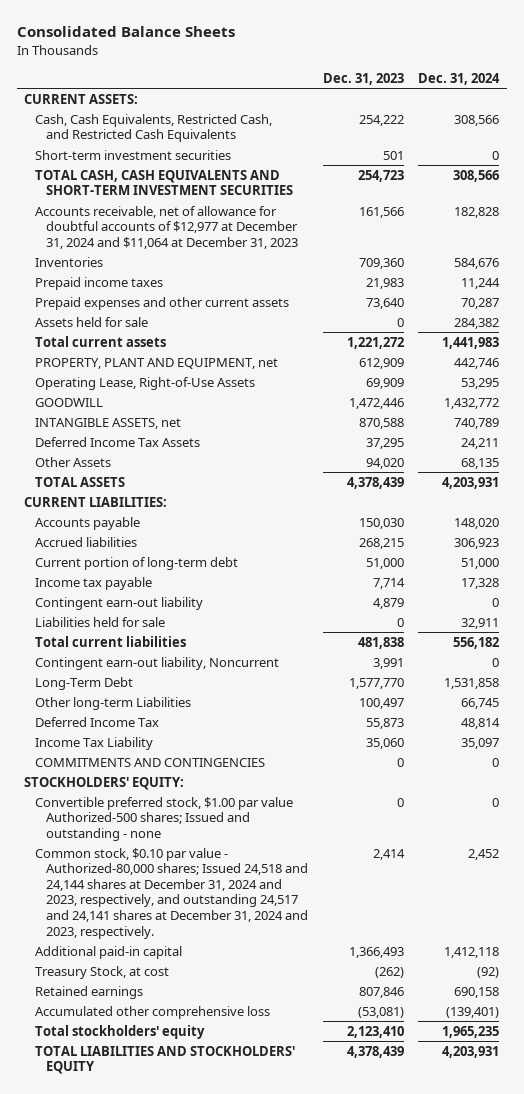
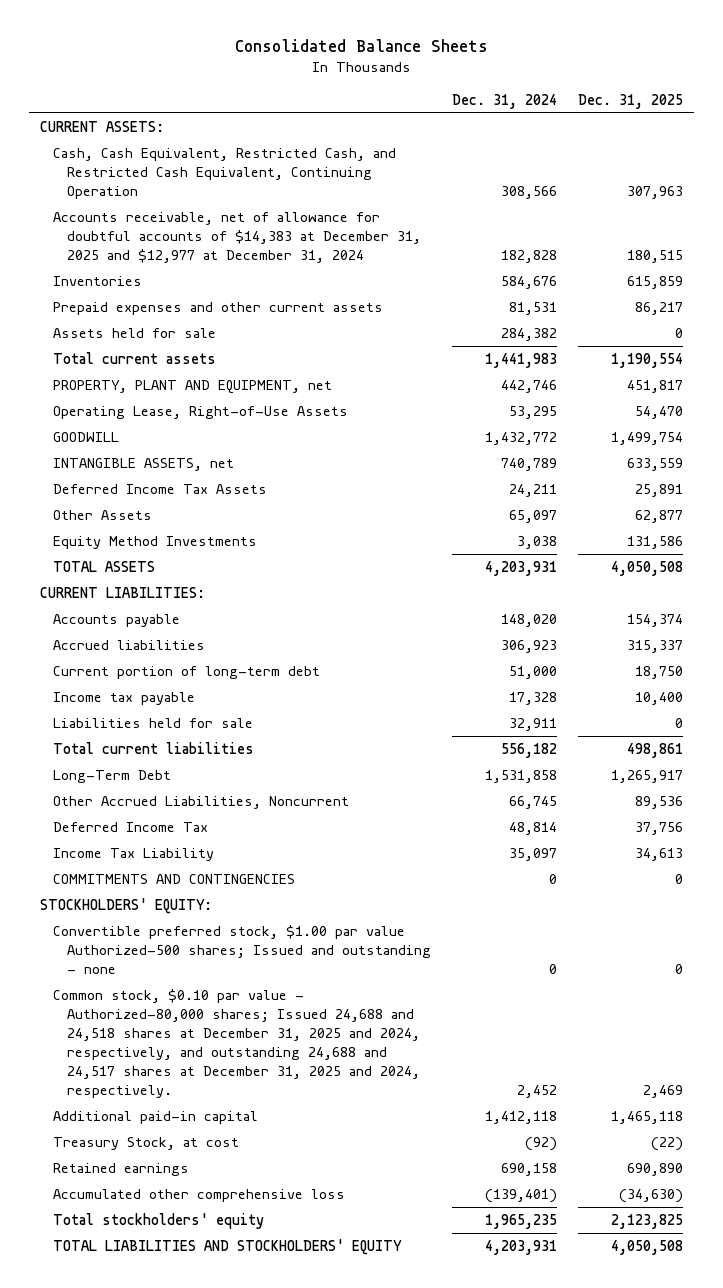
[322,72,404,85] Dec. 31, 2023 -> none
none -> [578,93,684,109] Dec. 31, 2025
[35,149,232,160] Short-term investment securities -> none
[35,169,294,196] TOTAL CASH, CASH EQUIVALENTS AND SHORT-TERM INVESTMENT SECURITIES -> none
[35,113,273,143] Cash, Cash Equivalents, Restricted Cash, and Restricted Cash Equivalents -> [53,148,397,200] Cash, Cash Equivalent, Restricted Cash, and Restricted Cash Equivalent, Continuing Operation
[35,205,299,249] Accounts receivable, net of allowance for doubtful accounts of $12,977 at December 31, 2024 and $11,064 at December 31, 2023 -> [53,212,421,264] Accounts receivable, net of allowance for doubtful accounts of $14,383 at December 31, 2025 and $12,977 at December 31, 2024
[35,276,164,290] Prepaid income taxes -> none
[461,297,500,309] 70,287 -> [509,302,558,316] 81,531
[461,457,500,469] 68,135 -> [509,510,558,524] 65,097
none -> [53,536,258,550] Equity Method Investments
[35,596,204,610] Contingent earn-out liability -> none
[35,656,280,670] Contingent earn-out liability, Noncurrent -> none
[35,696,192,710] Other long-term Liabilities -> [53,796,350,810] Other Accrued Liabilities, Noncurrent
[35,847,309,939] Common stock, $0.10 par value - Authorized-80,000 shares; Issued 24,518 and 24,144 shares at December 31, 2024 and 2023, respectively, and outstanding 24,517 and 24,141 shares at December 31, 2024 and 2023, respectively. -> [53,989,420,1098] Common stock, $0.10 par value - Authorized-80,000 shares; Issued 24,688 and 24,518 shares at December 31, 2025 and 2024, respectively, and outstanding 24,688 and 24,517 shares at December 31, 2025 and 2024, respectively.

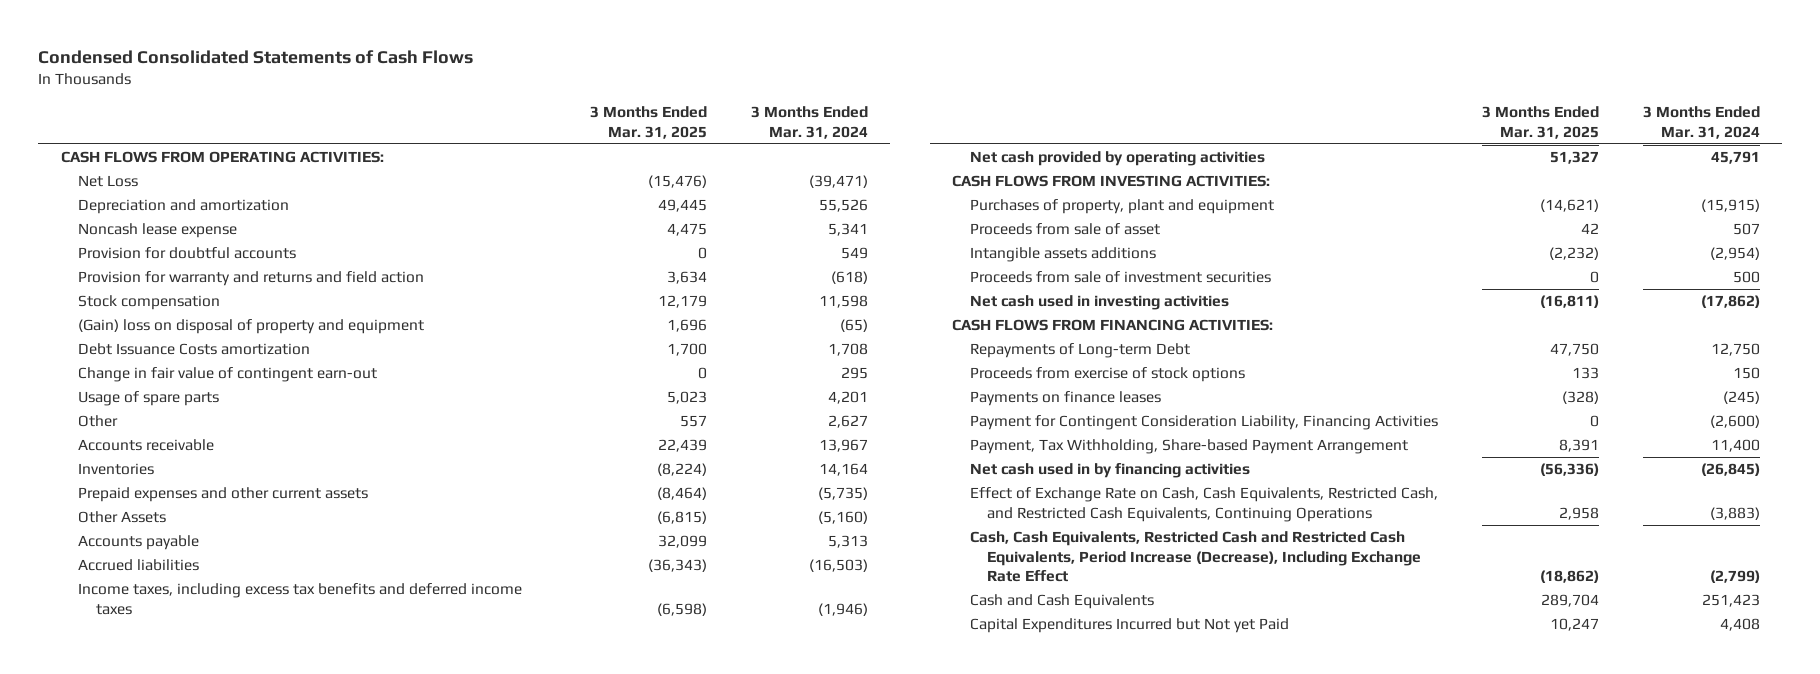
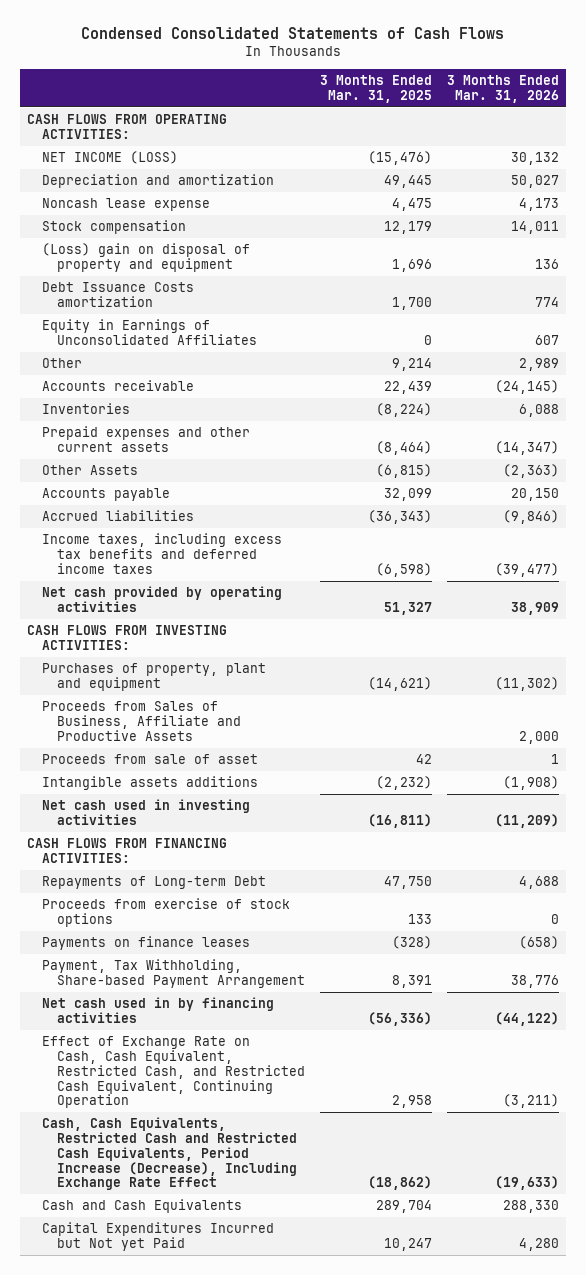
[751,106,869,139] 3 Months Ended Mar. 31, 2024 -> none
none -> [446,74,559,103] 3 Months Ended Mar. 31, 2026
[78,175,139,188] Net Loss -> [42,151,179,165] NET INCOME (LOSS)
[78,247,297,260] Provision for doubtful accounts -> none
[78,271,425,287] Provision for warranty and returns and field action -> none
[78,319,425,335] (Gain) loss on disposal of property and equipment -> [42,243,251,272] (Loss) gain on disposal of property and equipment
[78,367,378,383] Change in fair value of contingent earn-out -> none
[78,391,220,407] Usage of spare parts -> none
none -> [42,319,257,345] Equity in Earnings of Unconsolidated Affiliates
[680,415,708,428] 557 -> [391,358,432,372] 9,214
none -> [42,701,241,741] Proceeds from Sales of Business, Affiliate and Productive Assets
[969,271,1271,284] Proceeds from sale of investment securities -> none
[969,415,1438,431] Payment for Contingent Consideration Liability, Financing Activities -> none
[969,487,1438,522] Effect of Exchange Rate on Cash, Cash Equivalents, Restricted Cash, and Restricted Cash Equivalents, Continuing Operations -> [42,1036,305,1109] Effect of Exchange Rate on Cash, Cash Equivalent, Restricted Cash, and Restricted Cash Equivalent, Continuing Operation

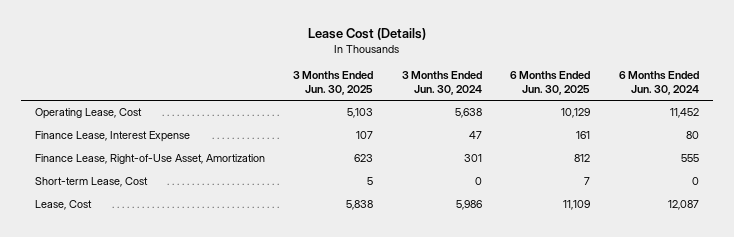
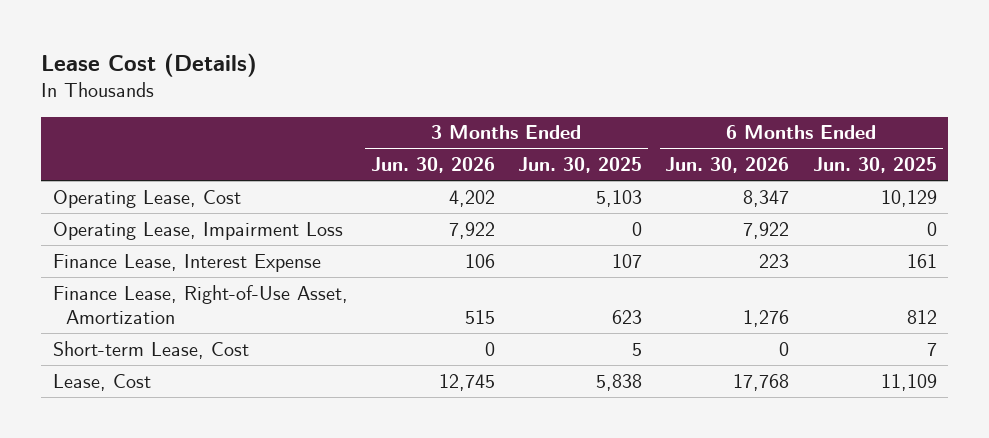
[401,71,482,96] 3 Months Ended Jun. 30, 2024 -> none
[618,71,699,96] 6 Months Ended Jun. 30, 2024 -> none
none -> [370,157,495,174] Jun. 30, 2026
none -> [665,157,790,174] Jun. 30, 2026
none -> [52,221,343,240] Operating Lease, Impairment Loss

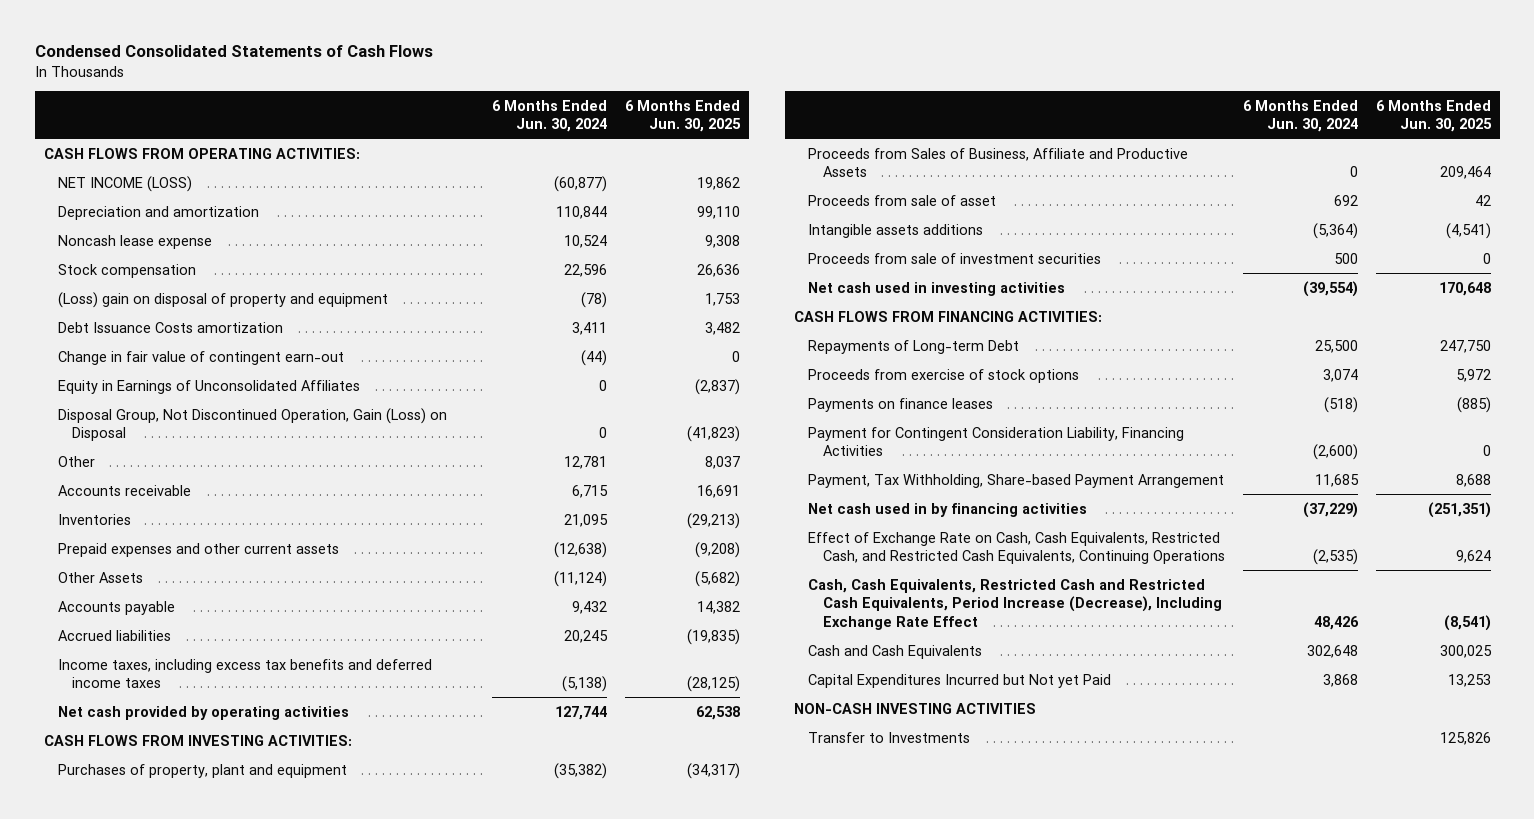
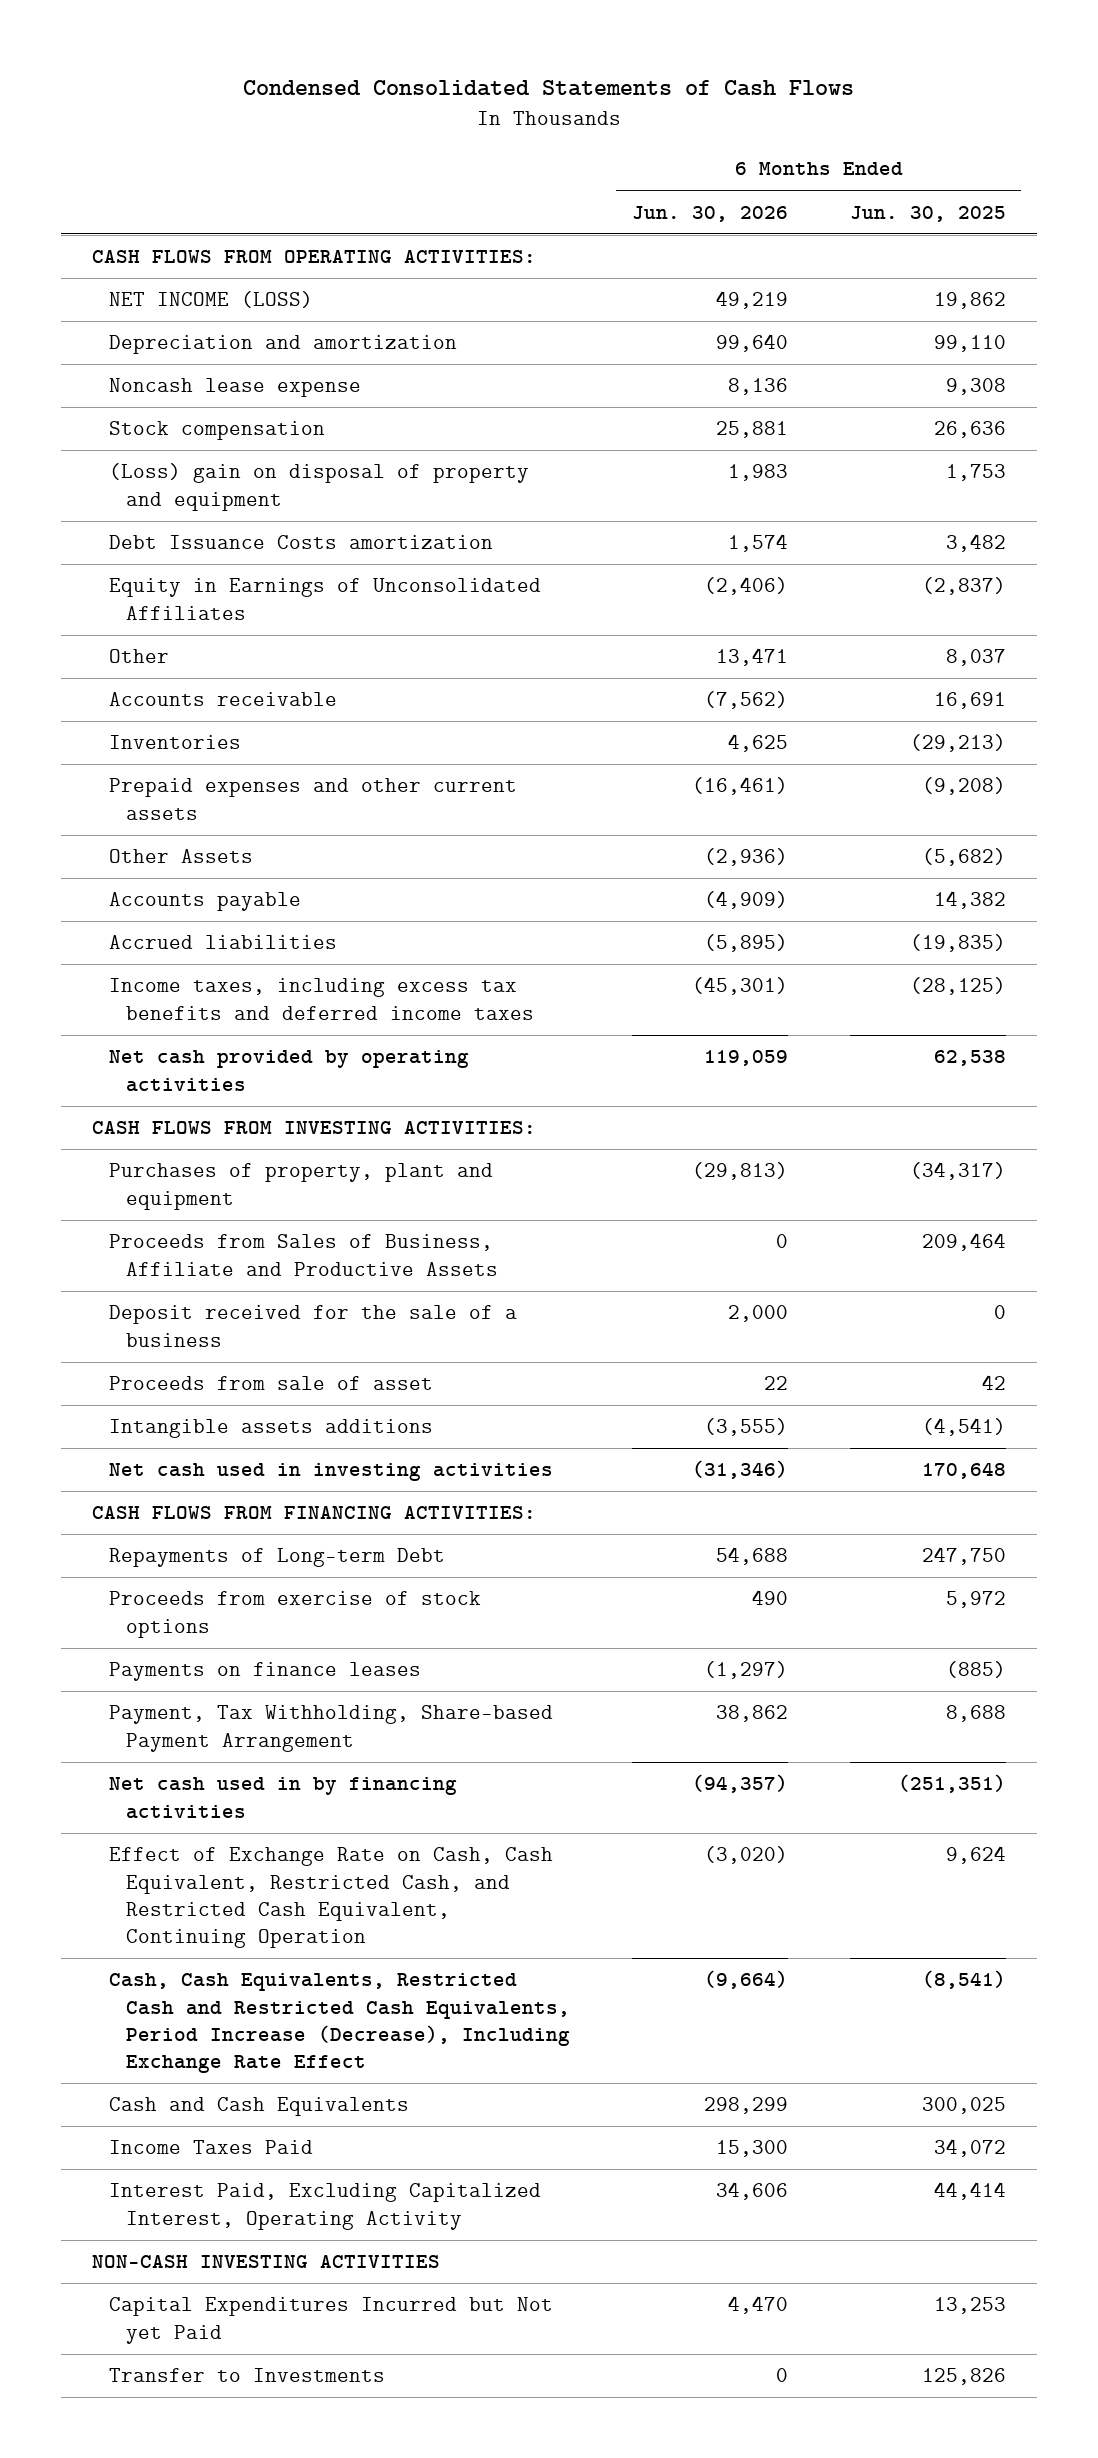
[491,99,607,133] 6 Months Ended Jun. 30, 2024 -> none
none -> [631,205,788,222] Jun. 30, 2026
[57,350,344,365] Change in fair value of contingent earn-out -> none
[57,407,447,442] Disposal Group, Not Discontinued Operation, Gain (Loss) on Disposal -> none
none -> [109,1305,518,1347] Deposit received for the sale of a business
[808,252,1102,264] Proceeds from sale of investment securities -> none
[808,426,1185,457] Payment for Contingent Consideration Liability, Financing Activities -> none
[808,531,1225,565] Effect of Exchange Rate on Cash, Cash Equivalents, Restricted Cash, and Restricted Cash Equivalents, Continuing Operations -> [109,1847,554,1948] Effect of Exchange Rate on Cash, Cash Equivalent, Restricted Cash, and Restricted Cash Equivalent, Continuing Operation
none -> [109,2140,314,2155] Income Taxes Paid
none -> [109,2183,542,2230] Interest Paid, Excluding Capitalized Interest, Operating Activity
[808,673,1112,688] Capital Expenditures Incurred but Not yet Paid -> [109,2297,554,2344] Capital Expenditures Incurred but Not yet Paid

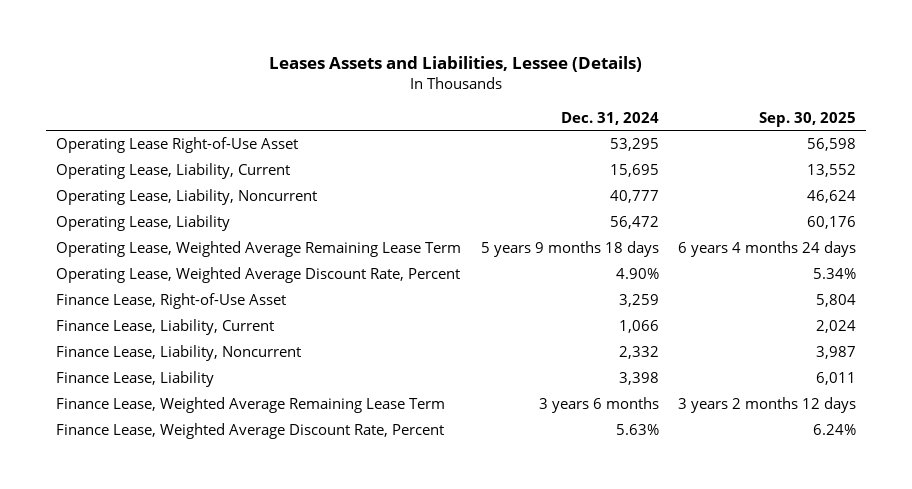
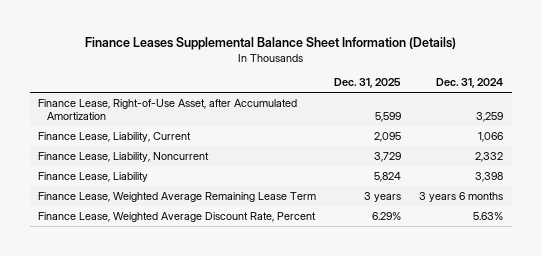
[269,56,643,73] Leases Assets and Liabilities, Lessee (Details) -> [84,36,456,50] Finance Leases Supplemental Balance Sheet Information (Details)
[759,111,857,127] Sep. 30, 2025 -> none
none -> [334,78,402,89] Dec. 31, 2025
[55,137,298,154] Operating Lease Right-of-Use Asset -> none
[55,163,290,180] Operating Lease, Liability, Current -> none
[55,189,317,206] Operating Lease, Liability, Noncurrent -> none
[55,215,230,232] Operating Lease, Liability -> none
[55,241,461,258] Operating Lease, Weighted Average Remaining Lease Term -> none
[55,267,460,284] Operating Lease, Weighted Average Discount Rate, Percent -> none
[55,293,286,310] Finance Lease, Right-of-Use Asset -> [38,98,298,121] Finance Lease, Right-of-Use Asset, after Accumulated Amortization

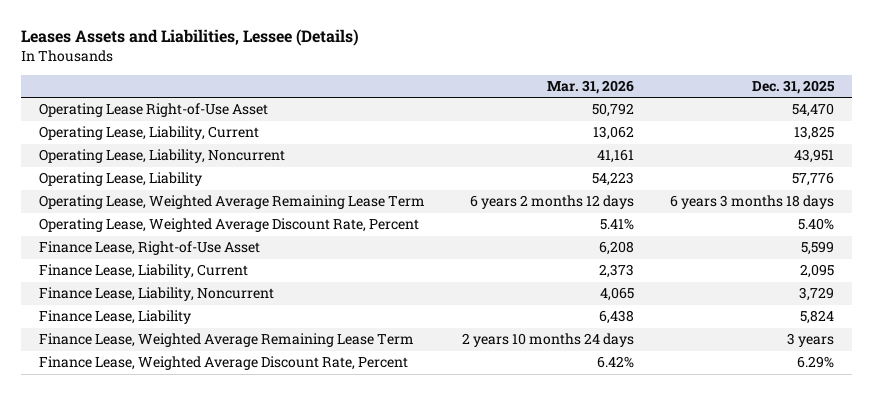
[84,36,456,50] Finance Leases Supplemental Balance Sheet Information (Details) -> [21,29,360,47] Leases Assets and Liabilities, Lessee (Details)
[435,78,503,89] Dec. 31, 2024 -> none
none -> [546,80,634,95] Mar. 31, 2026
none -> [39,103,269,118] Operating Lease Right-of-Use Asset
none -> [39,126,260,141] Operating Lease, Liability, Current
none -> [39,149,286,164] Operating Lease, Liability, Noncurrent
none -> [39,172,203,187] Operating Lease, Liability
none -> [39,195,426,210] Operating Lease, Weighted Average Remaining Lease Term
none -> [39,218,420,233] Operating Lease, Weighted Average Discount Rate, Percent
[38,98,298,121] Finance Lease, Right-of-Use Asset, after Accumulated Amortization -> [39,241,261,256] Finance Lease, Right-of-Use Asset

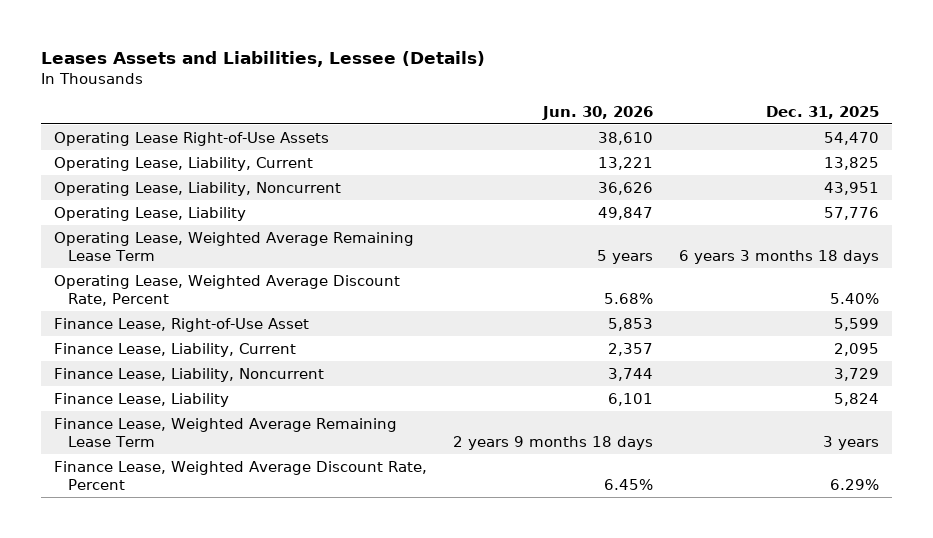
[546,80,634,95] Mar. 31, 2026 -> none
none -> [542,105,654,120] Jun. 30, 2026
[39,103,269,118] Operating Lease Right-of-Use Asset -> [54,131,330,146] Operating Lease Right-of-Use Assets

